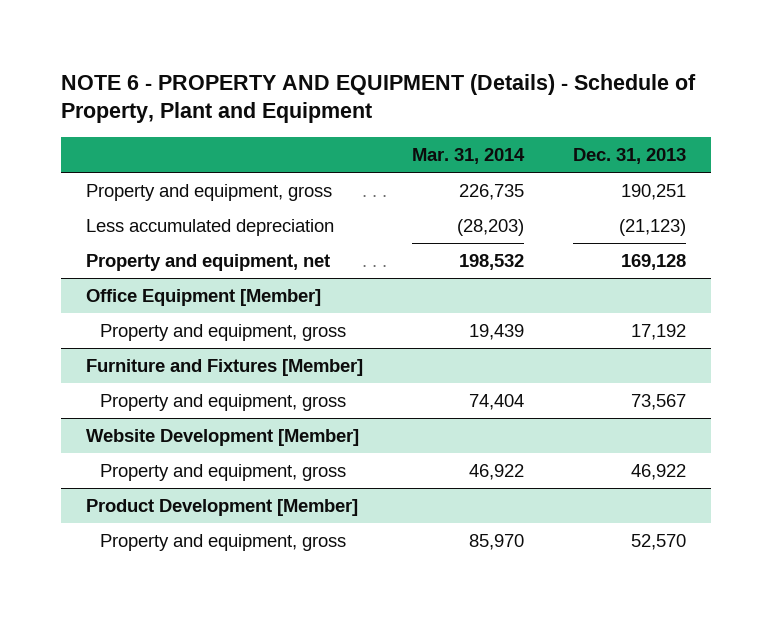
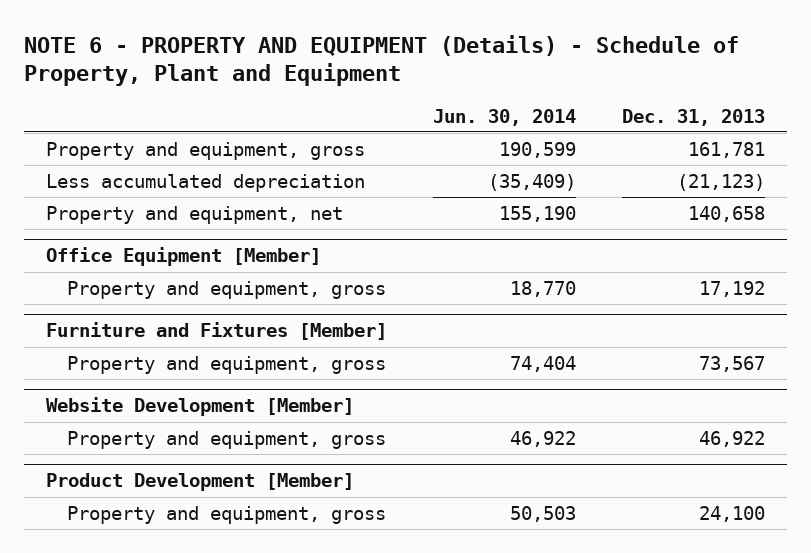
[411,147,525,164] Mar. 31, 2014 -> none
none -> [433,108,577,126] Jun. 30, 2014
[621,184,687,201] 190,251 -> [687,141,765,158] 161,781
[621,254,687,271] 169,128 -> [687,205,765,222] 140,658
[631,534,687,551] 52,570 -> [698,505,765,522] 24,100

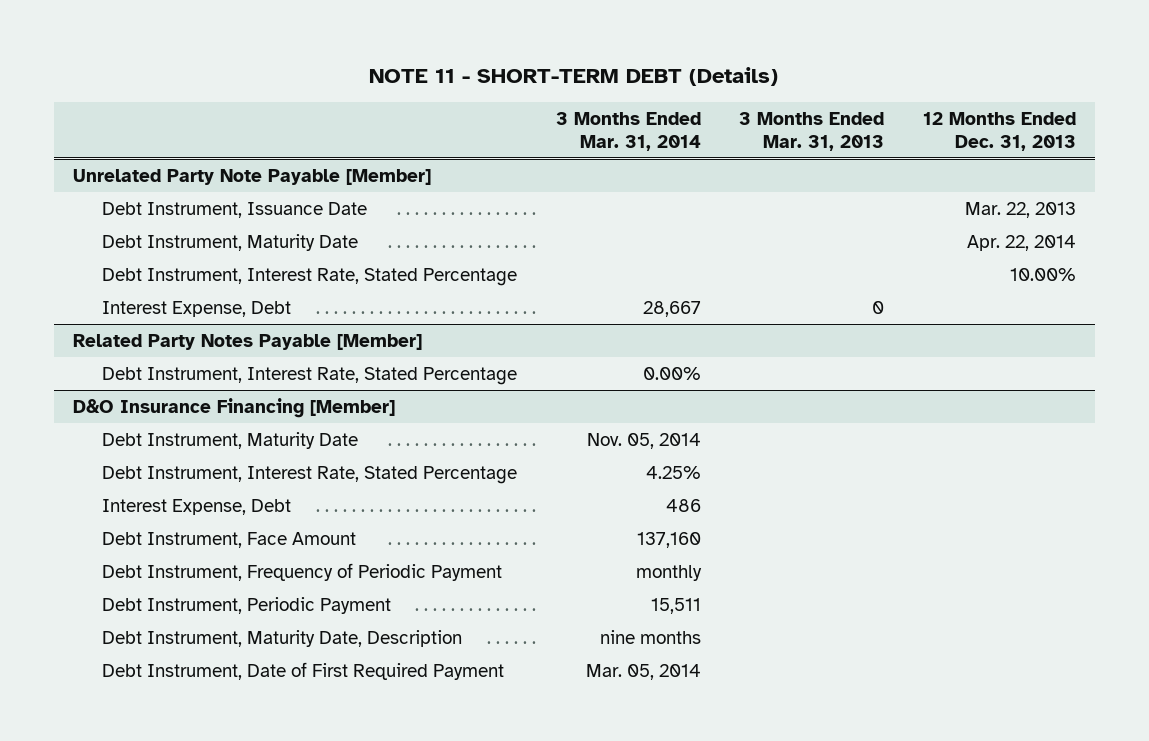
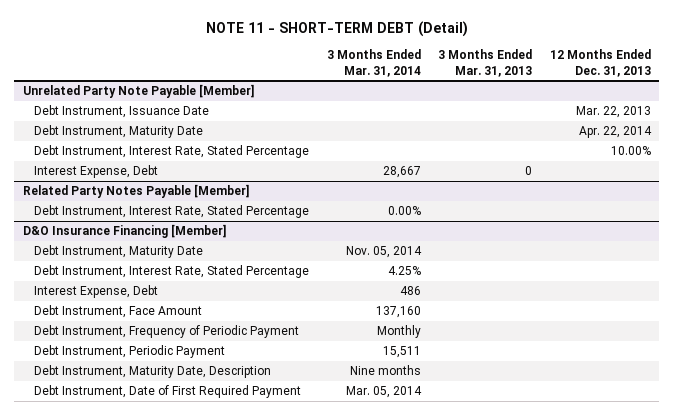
[369,66,779,86] NOTE 11 - SHORT-TERM DEBT (Details) -> [205,20,468,37] NOTE 11 - SHORT-TERM DEBT (Detail)
[635,565,702,582] monthly -> [376,325,421,339] Monthly
[599,630,701,645] nine months -> [349,365,421,376] Nine months

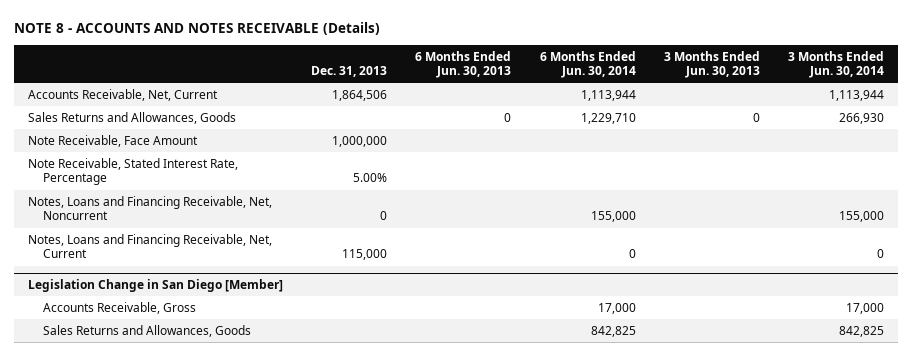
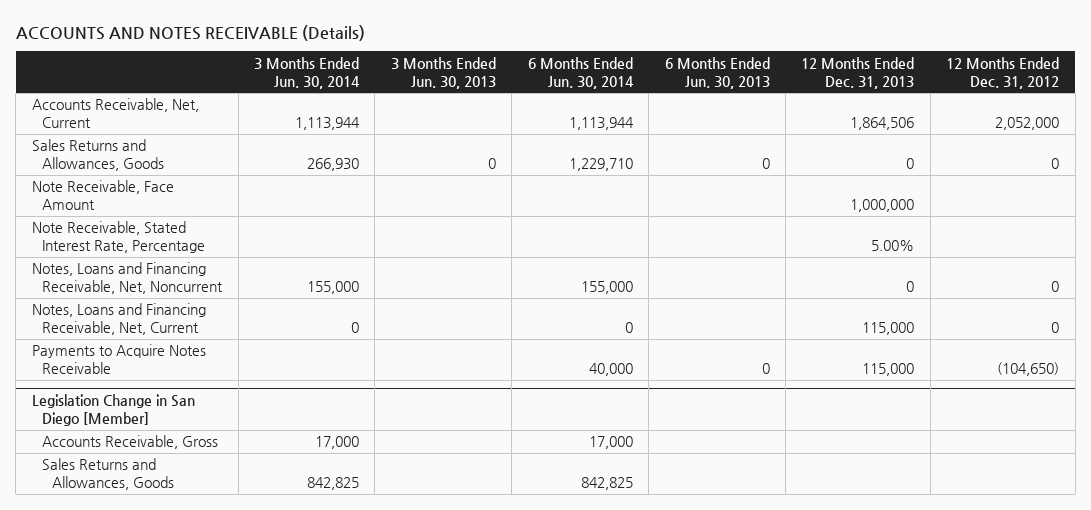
[14,21,381,35] NOTE 8 - ACCOUNTS AND NOTES RECEIVABLE (Details) -> [15,24,365,41] ACCOUNTS AND NOTES RECEIVABLE (Details)
[311,66,388,78] Dec. 31, 2013 -> none
none -> [801,56,915,89] 12 Months Ended Dec. 31, 2013
none -> [946,56,1060,89] 12 Months Ended Dec. 31, 2012
none -> [31,344,206,375] Payments to Acquire Notes Receivable

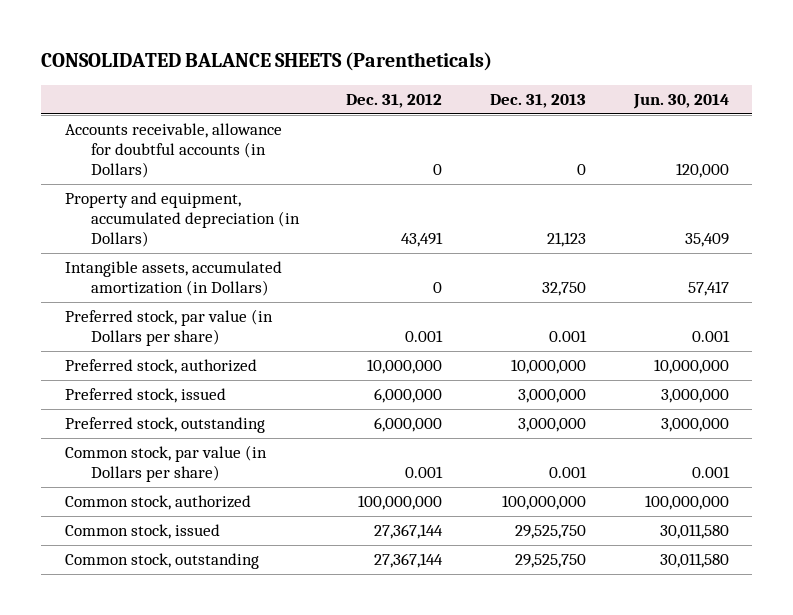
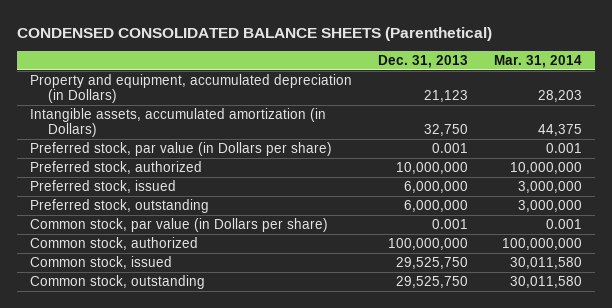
[40,52,492,72] CONSOLIDATED BALANCE SHEETS (Parentheticals) -> [16,26,492,41] CONDENSED CONSOLIDATED BALANCE SHEETS (Parenthetical)
[346,93,443,108] Dec. 31, 2012 -> none
[632,93,729,109] Jun. 30, 2014 -> none
none -> [494,54,583,68] Mar. 31, 2014
[64,123,282,179] Accounts receivable, allowance for doubtful accounts (in Dollars) -> none
[517,389,586,404] 3,000,000 -> [404,180,469,193] 6,000,000
[517,418,586,433] 3,000,000 -> [404,199,469,212] 6,000,000

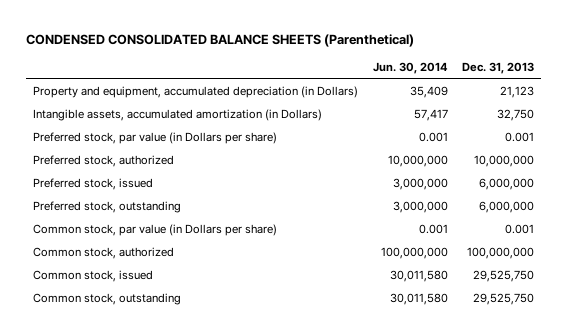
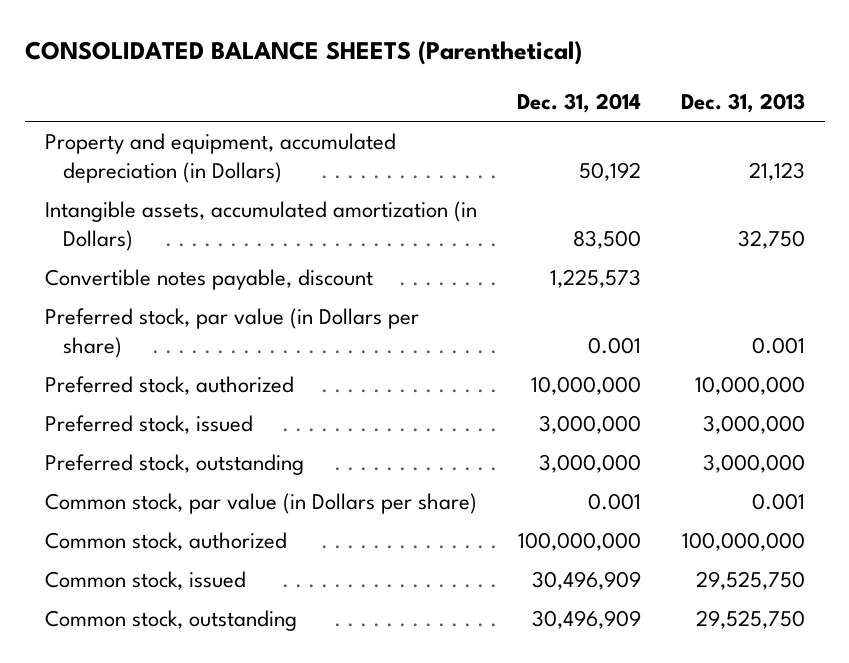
[25,33,414,47] CONDENSED CONSOLIDATED BALANCE SHEETS (Parenthetical) -> [24,41,582,66] CONSOLIDATED BALANCE SHEETS (Parenthetical)
[372,61,448,74] Jun. 30, 2014 -> none
none -> [516,92,641,113] Dec. 31, 2014
none -> [44,269,373,291] Convertible notes payable, discount
[479,177,535,190] 6,000,000 -> [702,415,805,435] 3,000,000
[479,200,535,213] 6,000,000 -> [702,454,805,474] 3,000,000

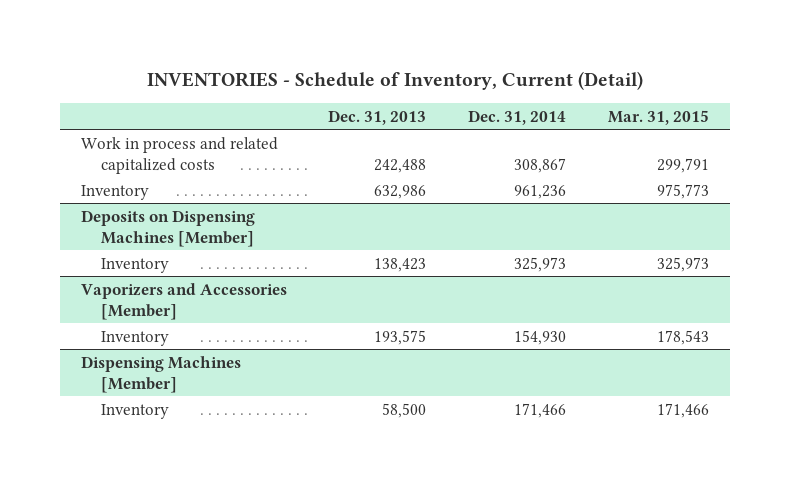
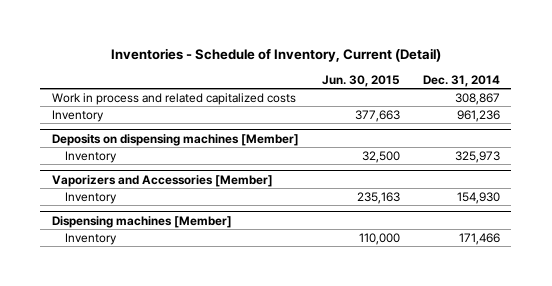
[146,71,643,91] INVENTORIES - Schedule of Inventory, Current (Detail) -> [110,47,441,62] Inventories - Schedule of Inventory, Current (Detail)
[328,109,427,125] Dec. 31, 2013 -> none
[608,109,710,125] Mar. 31, 2015 -> none
none -> [321,74,400,87] Jun. 30, 2015
[80,209,255,247] Deposits on Dispensing Machines [Member] -> [51,133,299,146] Deposits on dispensing machines [Member]
[80,355,241,393] Dispensing Machines [Member] -> [51,215,232,228] Dispensing machines [Member]

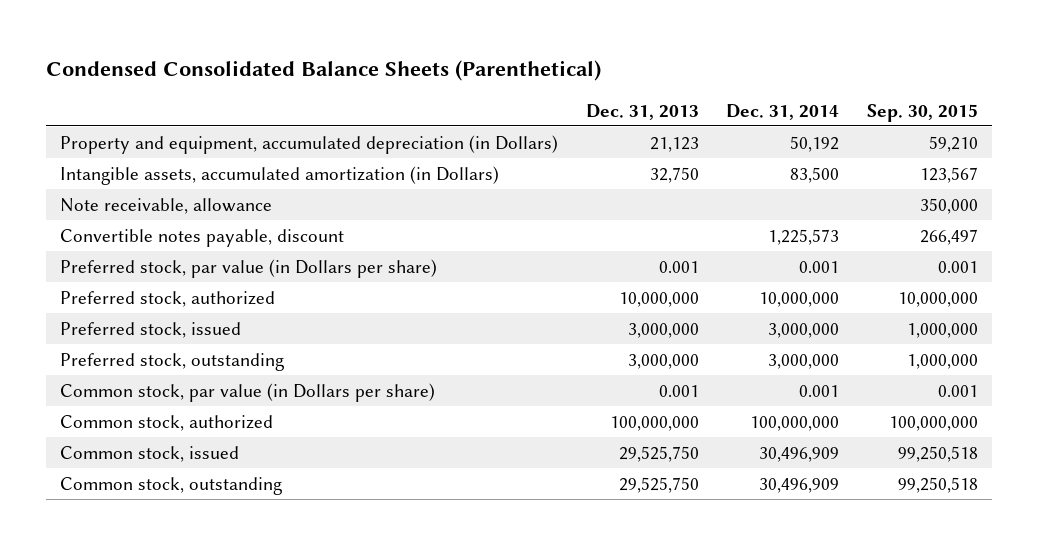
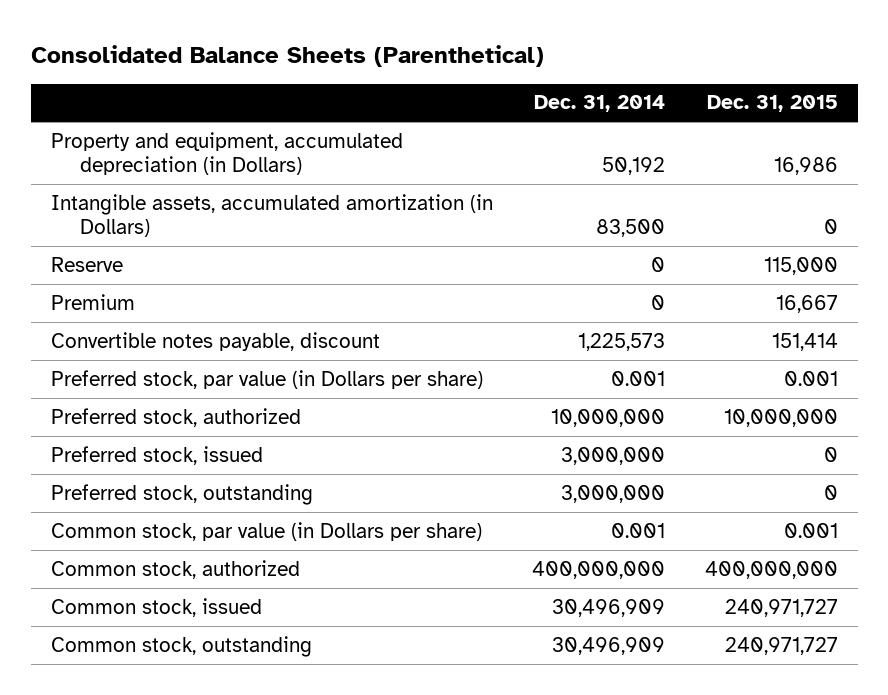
[45,59,601,81] Condensed Consolidated Balance Sheets (Parenthetical) -> [30,44,544,67] Consolidated Balance Sheets (Parenthetical)
[585,103,699,120] Dec. 31, 2013 -> none
[867,103,979,122] Sep. 30, 2015 -> none
none -> [706,95,838,113] Dec. 31, 2015
[59,197,272,214] Note receivable, allowance -> none
none -> [50,256,123,272] Reserve
none -> [50,293,135,310] Premium
[750,415,840,431] 100,000,000 -> [532,560,666,579] 400,000,000

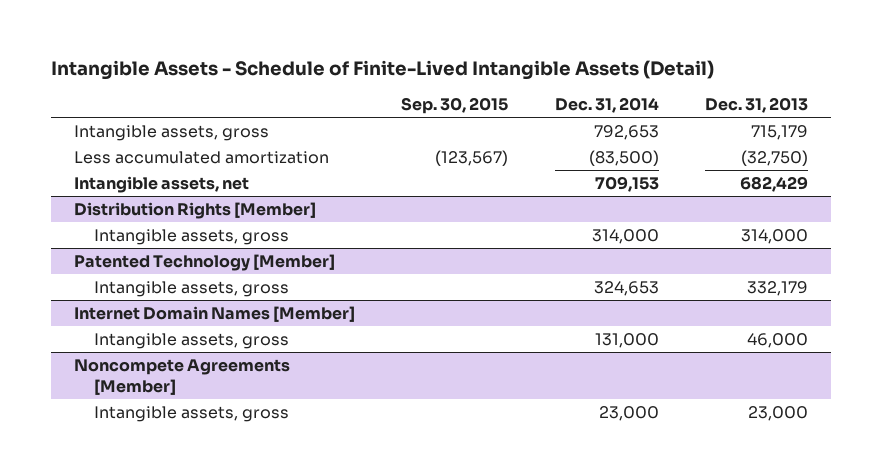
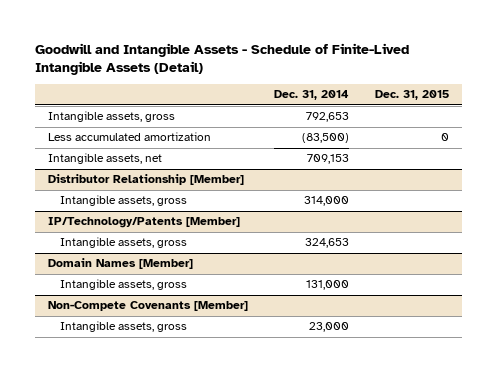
[50,60,714,81] Intangible Assets - Schedule of Finite-Lived Intangible Assets (Detail) -> [35,42,410,76] Goodwill and Intangible Assets - Schedule of Finite-Lived Intangible Assets (Detail)
[401,97,509,115] Sep. 30, 2015 -> none
[705,97,809,114] Dec. 31, 2013 -> none
none -> [375,90,450,101] Dec. 31, 2015
[73,201,316,219] Distribution Rights [Member] -> [48,174,245,186] Distributor Relationship [Member]
[73,253,335,271] Patented Technology [Member] -> none
none -> [48,217,241,229] IP/Technology/Patents [Member]
[73,305,355,322] Internet Domain Names [Member] -> [48,258,194,270] Domain Names [Member]
[73,358,290,395] Noncompete Agreements [Member] -> [48,301,249,312] Non-Compete Covenants [Member]

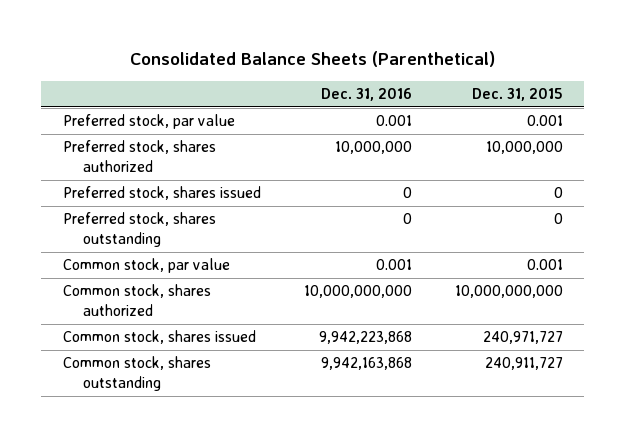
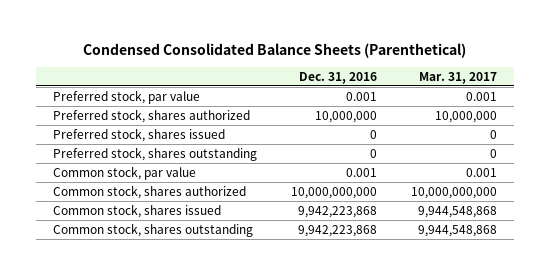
[129,51,495,68] Consolidated Balance Sheets (Parenthetical) -> [82,42,466,58] Condensed Consolidated Balance Sheets (Parenthetical)
[471,88,563,102] Dec. 31, 2015 -> none
none -> [418,71,497,84] Mar. 31, 2017
[320,357,412,371] 9,942,163,868 -> [297,224,377,237] 9,942,223,868

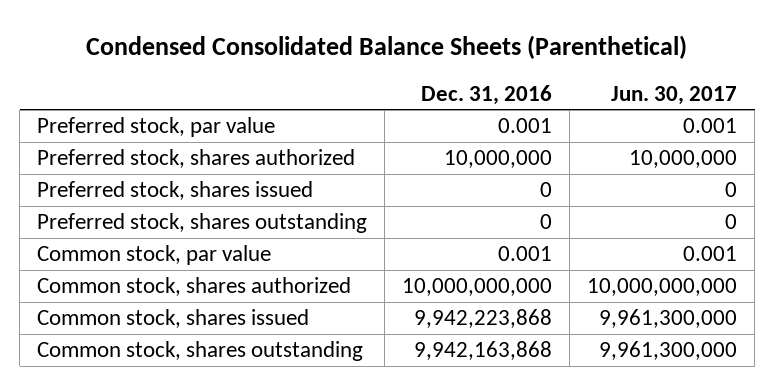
[418,71,497,84] Mar. 31, 2017 -> none
none -> [611,85,738,105] Jun. 30, 2017
[297,224,377,237] 9,942,223,868 -> [414,341,553,361] 9,942,163,868

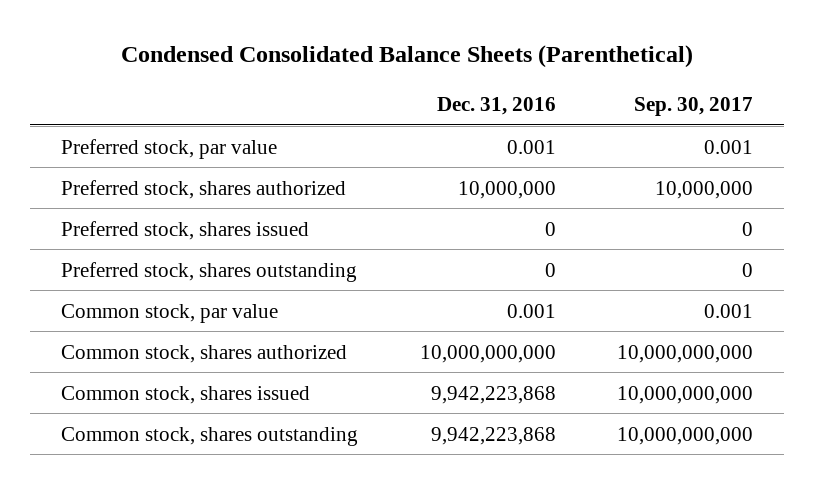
[611,85,738,105] Jun. 30, 2017 -> none
none -> [634,96,754,116] Sep. 30, 2017
[414,341,553,361] 9,942,163,868 -> [430,426,556,445] 9,942,223,868

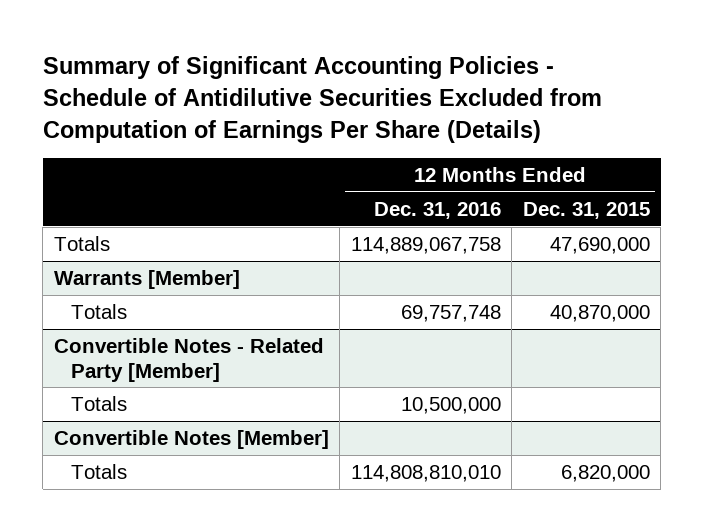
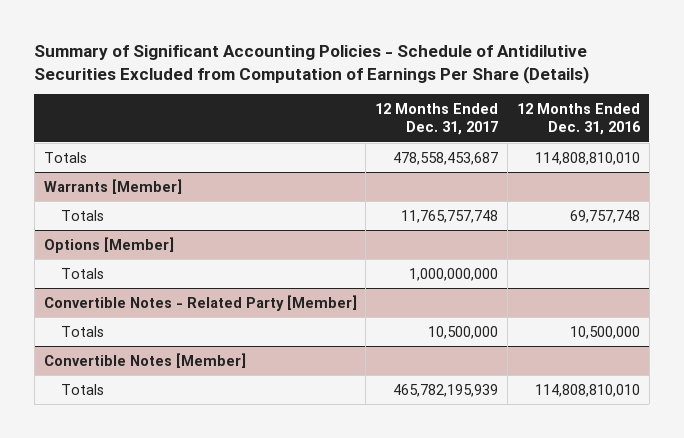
[522,201,650,219] Dec. 31, 2015 -> none
none -> [375,103,499,136] 12 Months Ended Dec. 31, 2017
[350,236,501,254] 114,889,067,758 -> [535,151,641,165] 114,808,810,010
none -> [43,236,174,253] Options [Member]
none -> [61,267,105,279] Totals

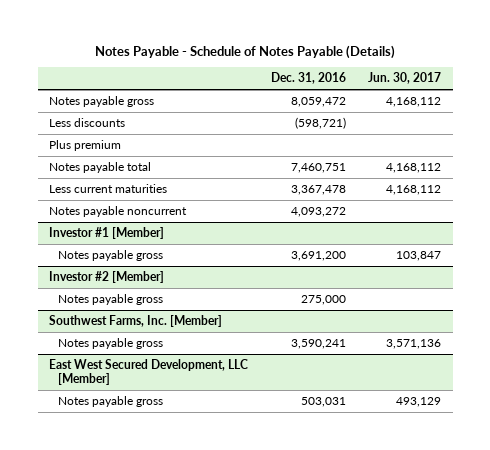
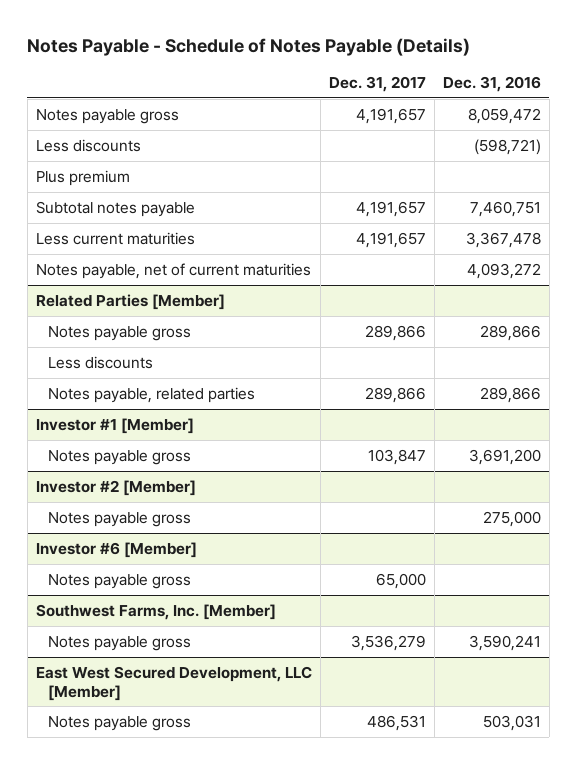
[368,72,442,85] Jun. 30, 2017 -> none
none -> [328,76,426,93] Dec. 31, 2017
[49,162,152,174] Notes payable total -> [35,200,195,217] Subtotal notes payable
[49,206,188,218] Notes payable noncurrent -> [35,262,311,279] Notes payable, net of current maturities
none -> [35,293,225,310] Related Parties [Member]
none -> [48,325,192,341] Notes payable gross
none -> [48,355,154,369] Less discounts
none -> [48,386,256,403] Notes payable, related parties
none -> [35,541,197,558] Investor #6 [Member]
none -> [48,573,192,589] Notes payable gross

